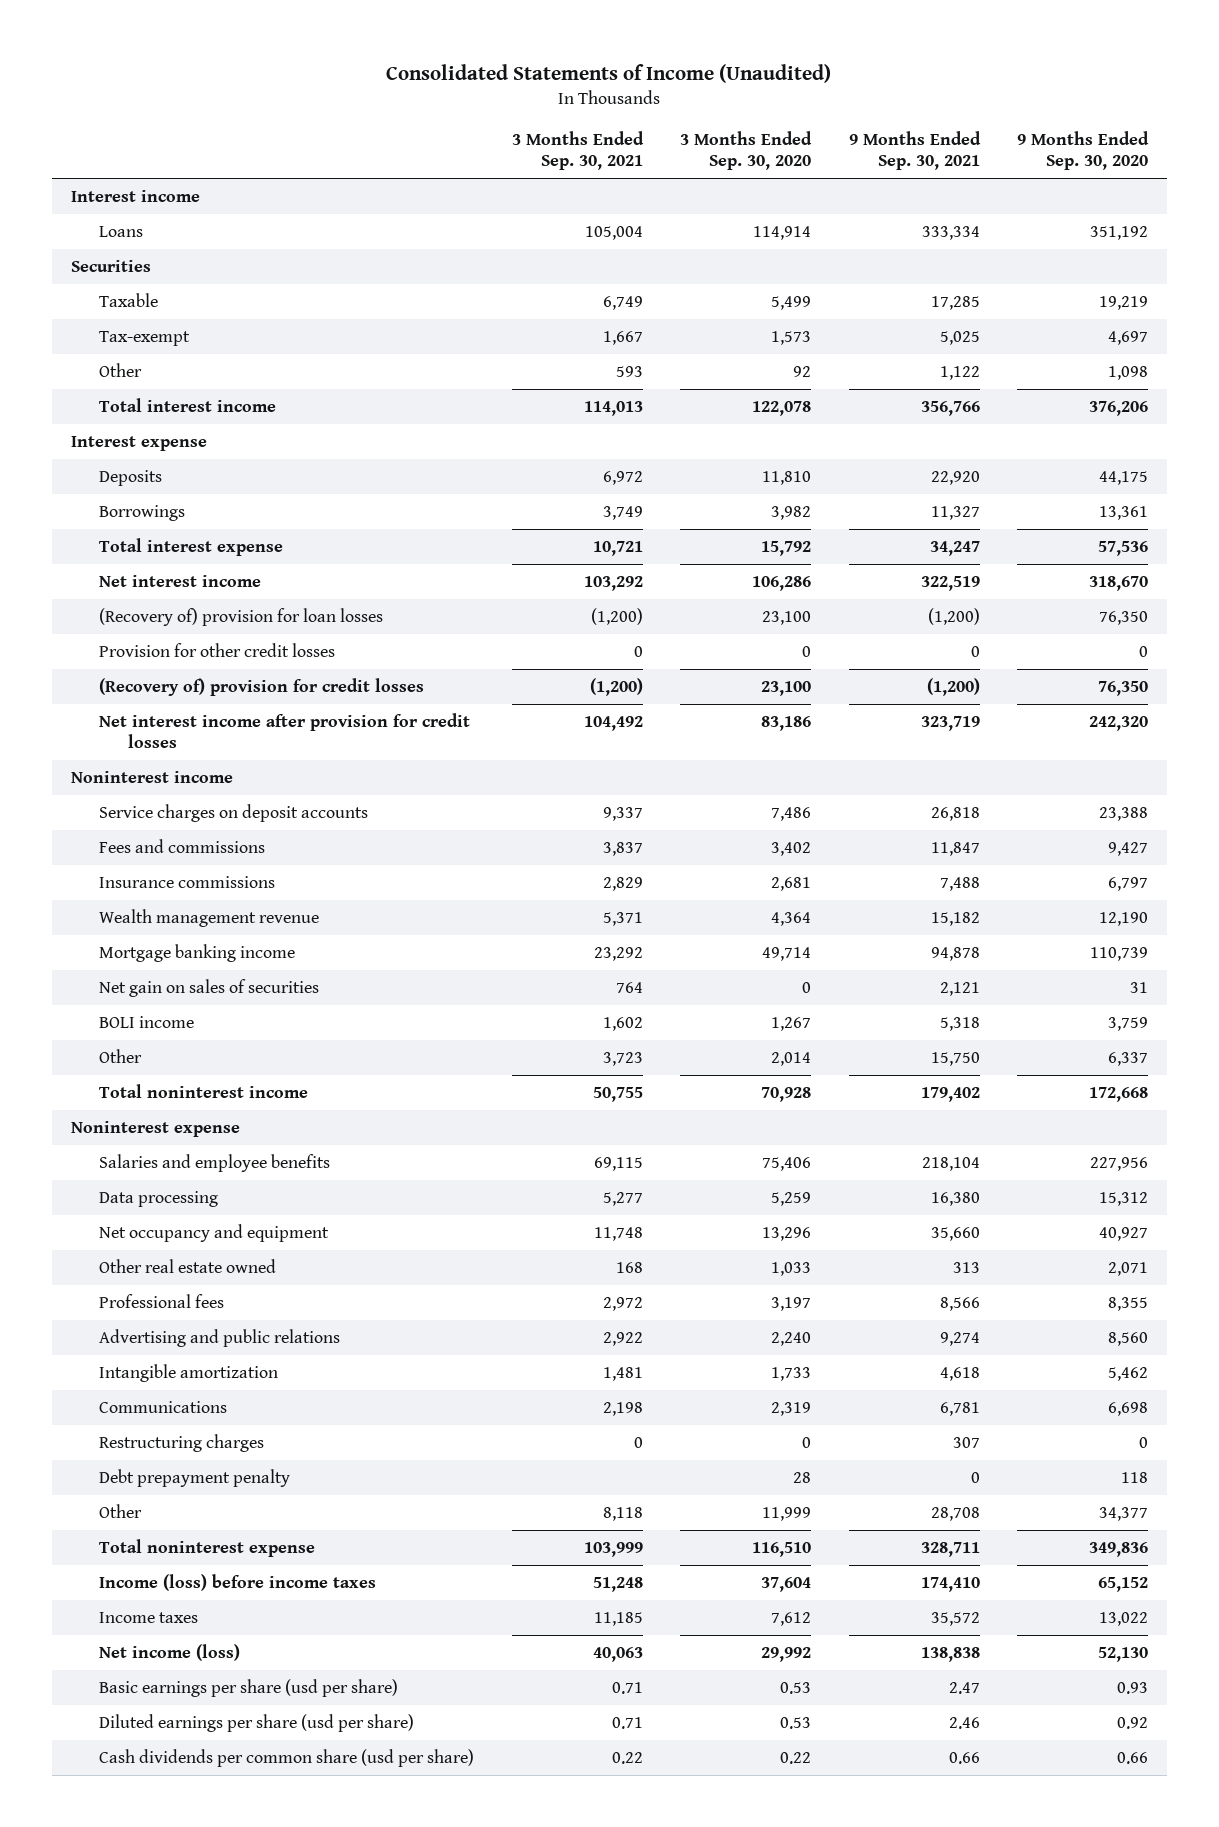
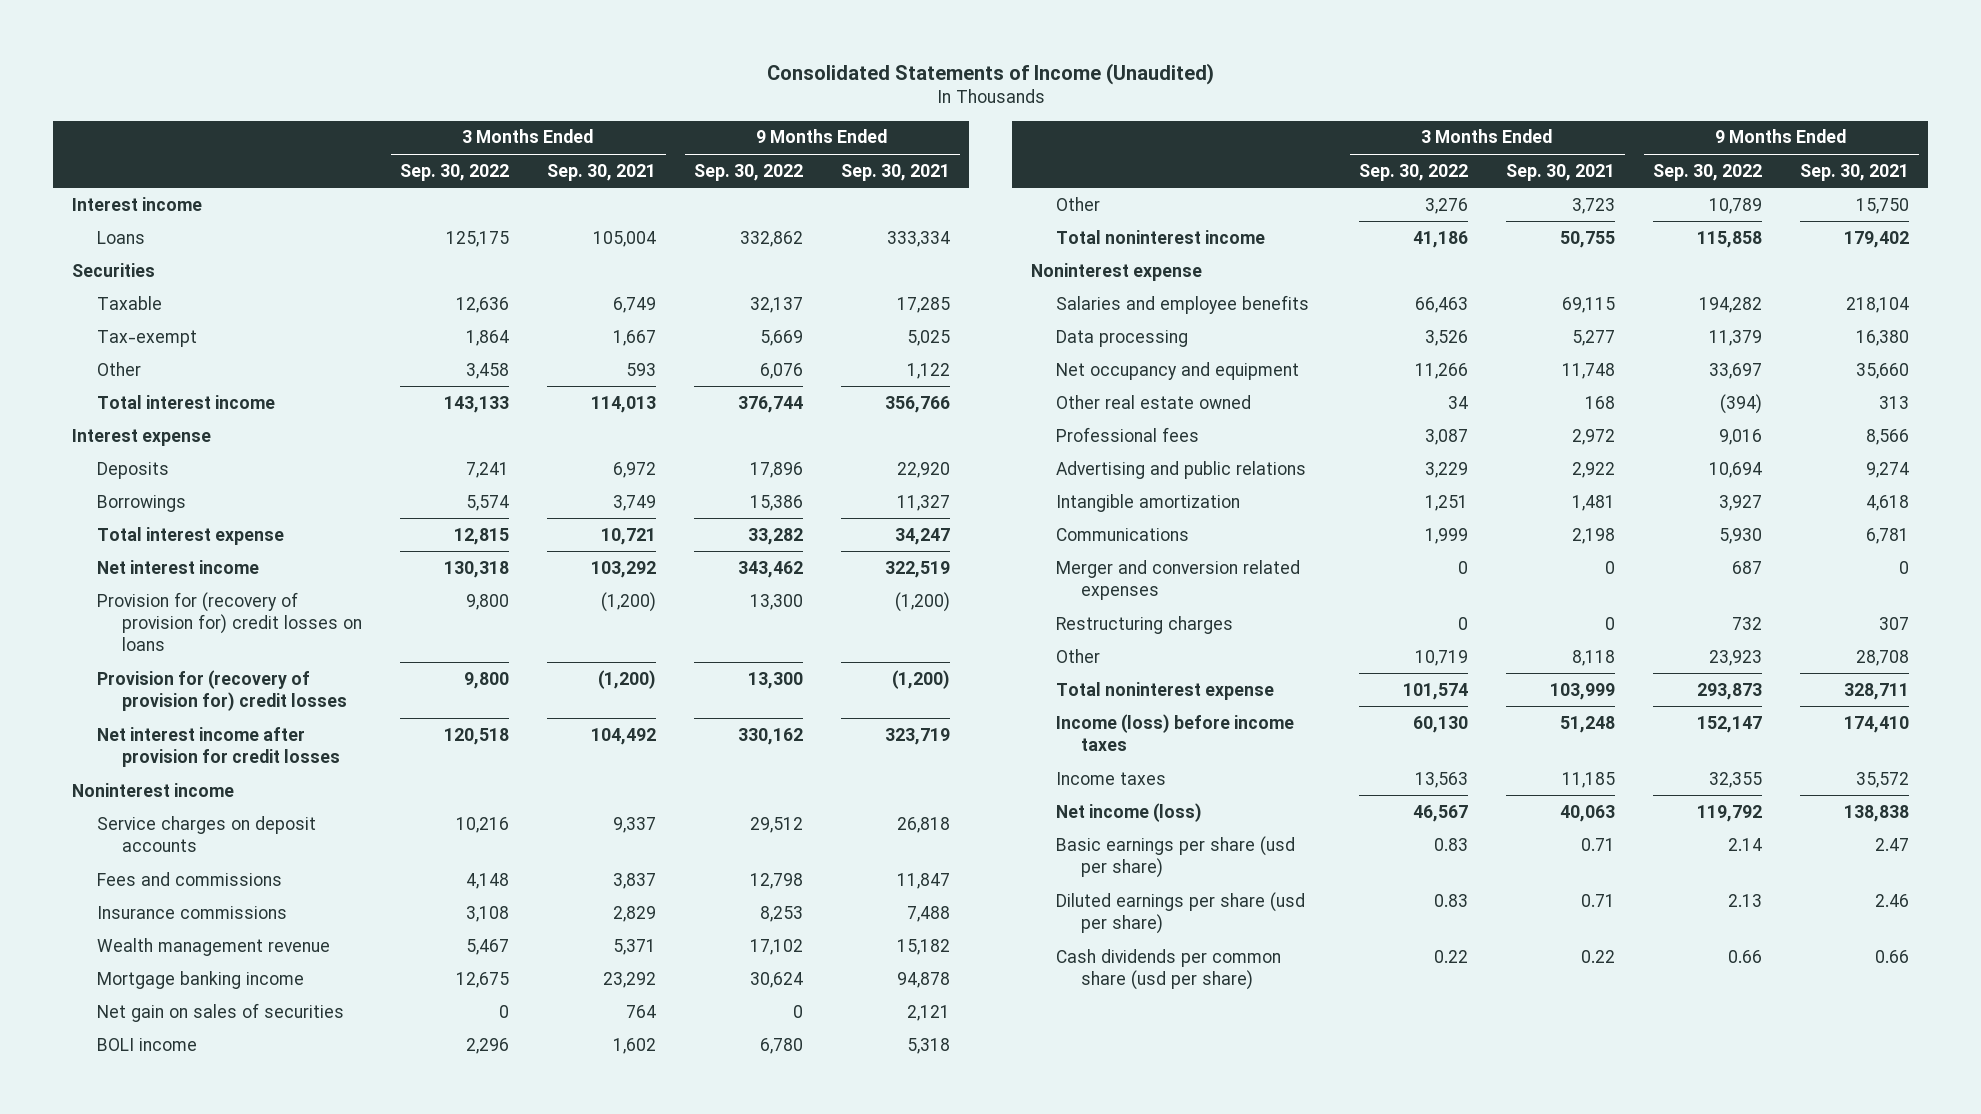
[680,131,813,171] 3 Months Ended Sep. 30, 2020 -> none
[1017,131,1150,171] 9 Months Ended Sep. 30, 2020 -> none
none -> [400,163,510,181] Sep. 30, 2022
none -> [694,163,804,181] Sep. 30, 2022
[99,643,336,658] Provision for other credit losses -> none
[99,608,384,627] (Recovery of) provision for loan losses -> [97,591,363,652] Provision for (recovery of provision for) credit losses on loans
[99,678,425,697] (Recovery of) provision for credit losses -> [97,669,348,711] Provision for (recovery of provision for) credit losses
none -> [1056,559,1301,600] Merger and conversion related expenses
[99,1469,291,1488] Debt prepayment penalty -> none

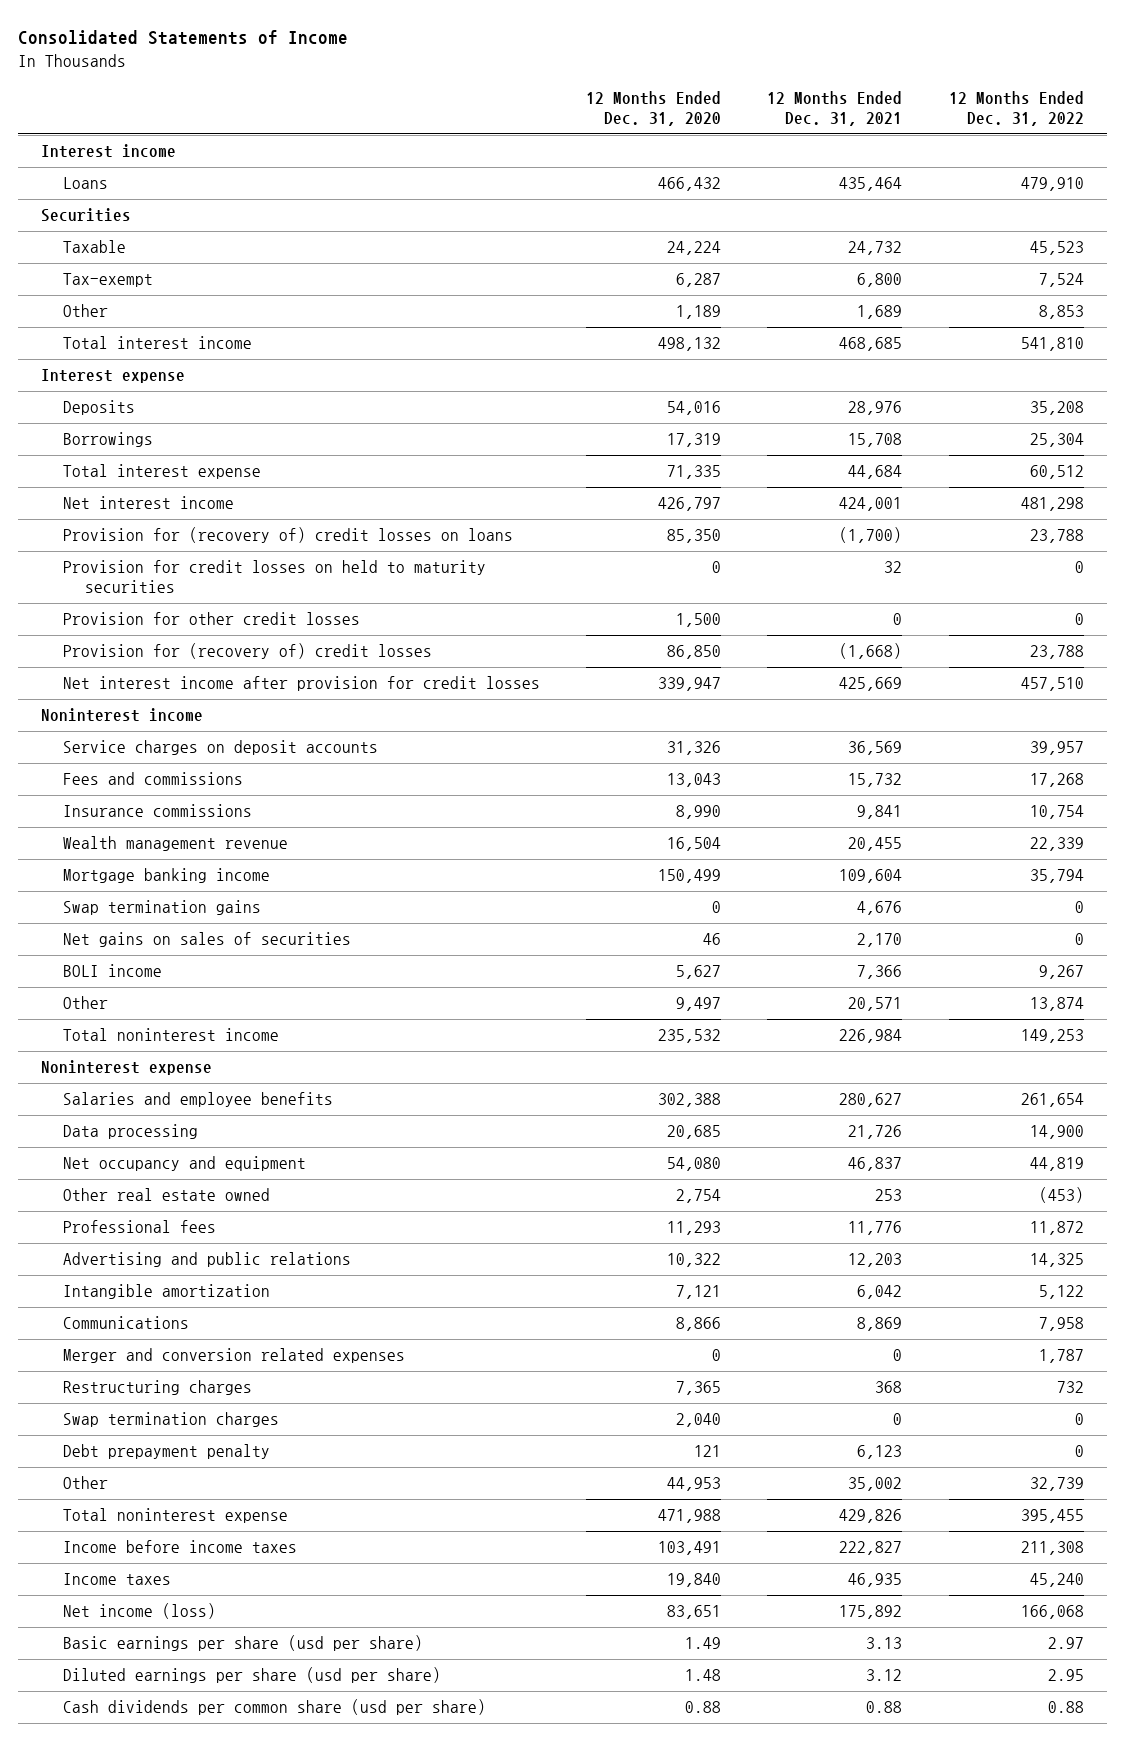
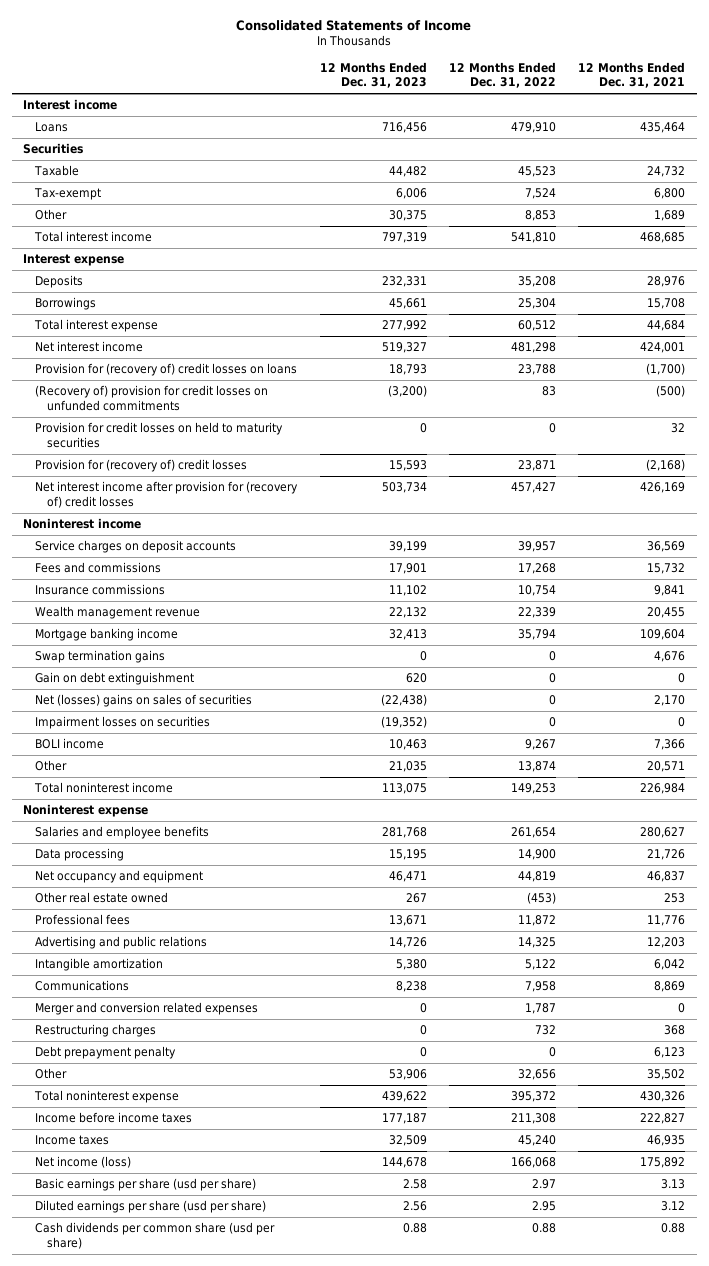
[586,91,722,127] 12 Months Ended Dec. 31, 2020 -> none
none -> [319,61,427,89] 12 Months Ended Dec. 31, 2023
none -> [35,385,269,411] (Recovery of) provision for credit losses on unfunded commitments
[62,612,360,626] Provision for other credit losses -> none
[839,643,903,660] (1,668) -> [646,459,686,472] (2,168)
[1029,645,1084,660] 23,788 -> [517,460,556,472] 23,871
[62,676,540,692] Net interest income after provision for credit losses -> [35,481,299,508] Net interest income after provision for (recovery of) credit losses
[839,677,903,692] 425,669 -> [640,482,686,494] 426,169
[1020,677,1084,692] 457,510 -> [510,482,556,494] 457,427
none -> [35,672,195,686] Gain on debt extinguishment
[62,932,351,948] Net gains on sales of securities -> [35,694,253,708] Net (losses) gains on sales of securities
none -> [35,716,211,730] Impairment losses on securities
[62,1412,279,1428] Swap termination charges -> none
[848,1477,903,1492] 35,002 -> [647,1069,686,1081] 35,502
[1029,1477,1084,1492] 32,739 -> [517,1069,556,1081] 32,656
[839,1509,903,1524] 429,826 -> [640,1091,686,1103] 430,326
[1020,1509,1084,1524] 395,455 -> [510,1091,556,1103] 395,372

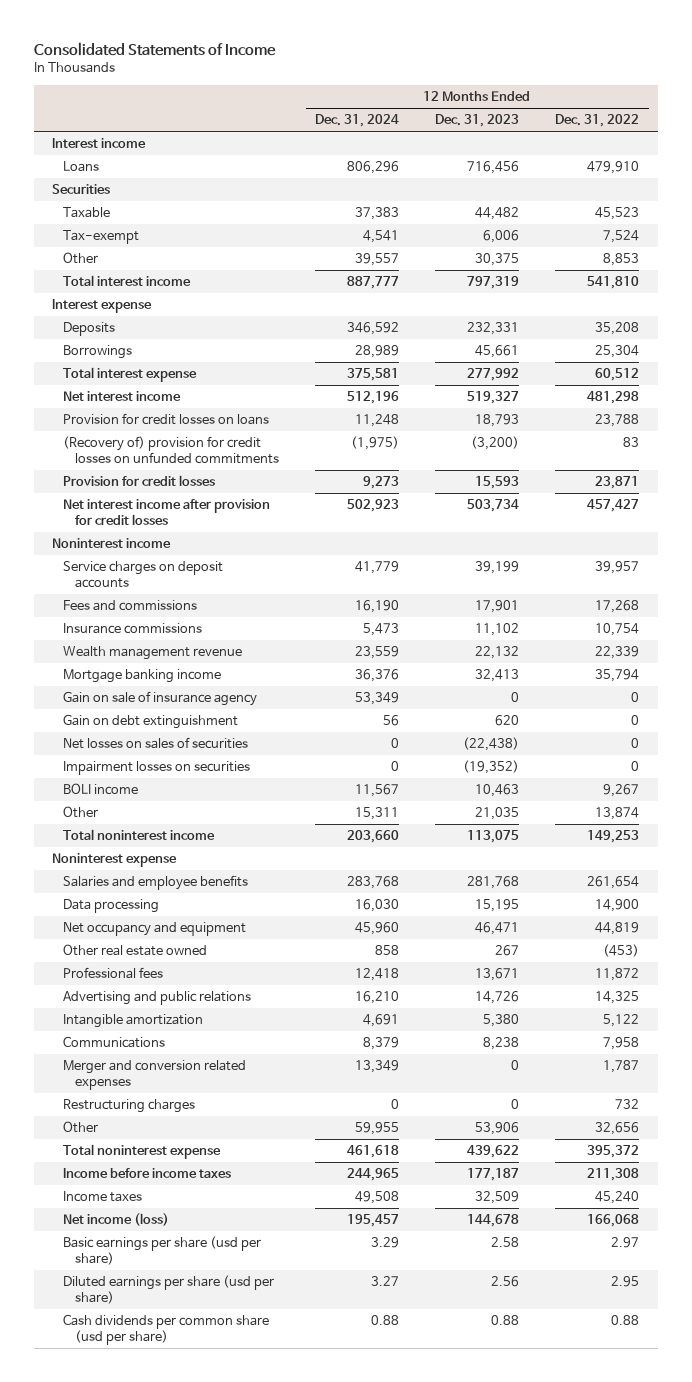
[578,61,686,89] 12 Months Ended Dec. 31, 2021 -> none
none -> [314,114,399,128] Dec. 31, 2024
[35,363,298,377] Provision for (recovery of) credit losses on loans -> [63,413,270,426] Provision for credit losses on loans
[35,422,284,448] Provision for credit losses on held to maturity securities -> none
[35,459,248,473] Provision for (recovery of) credit losses -> [63,475,216,487] Provision for credit losses
[35,481,299,508] Net interest income after provision for (recovery of) credit losses -> [63,499,271,525] Net interest income after provision for credit losses
[35,650,166,664] Swap termination gains -> none
none -> [63,691,258,707] Gain on sale of insurance agency
[35,694,253,708] Net (losses) gains on sales of securities -> [63,737,249,750] Net losses on sales of securities
[35,1046,177,1060] Debt prepayment penalty -> none

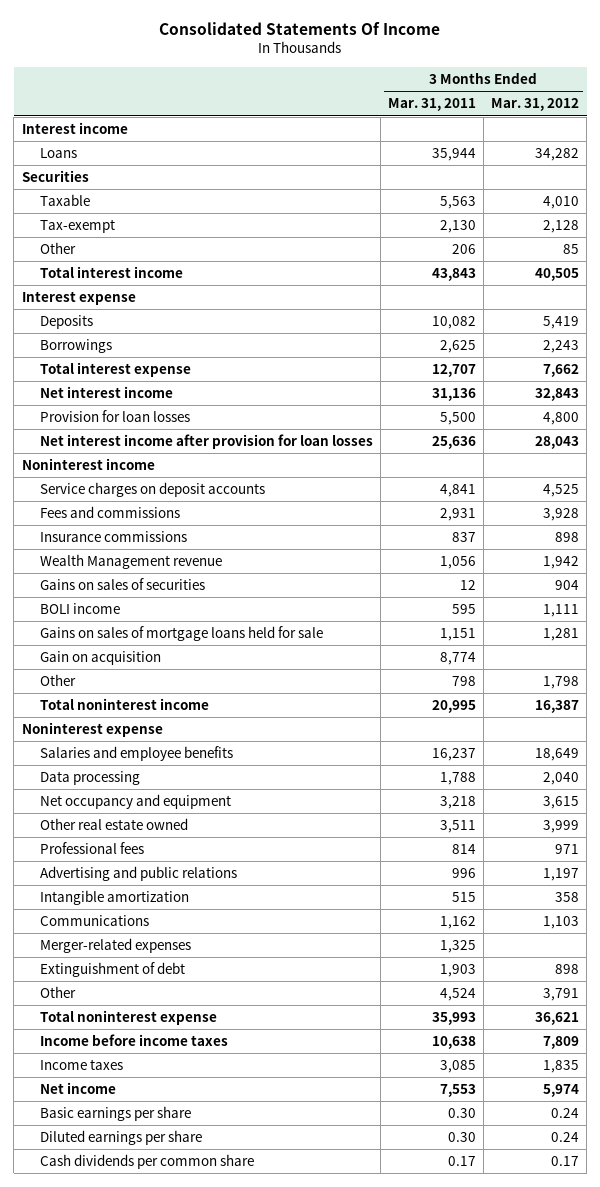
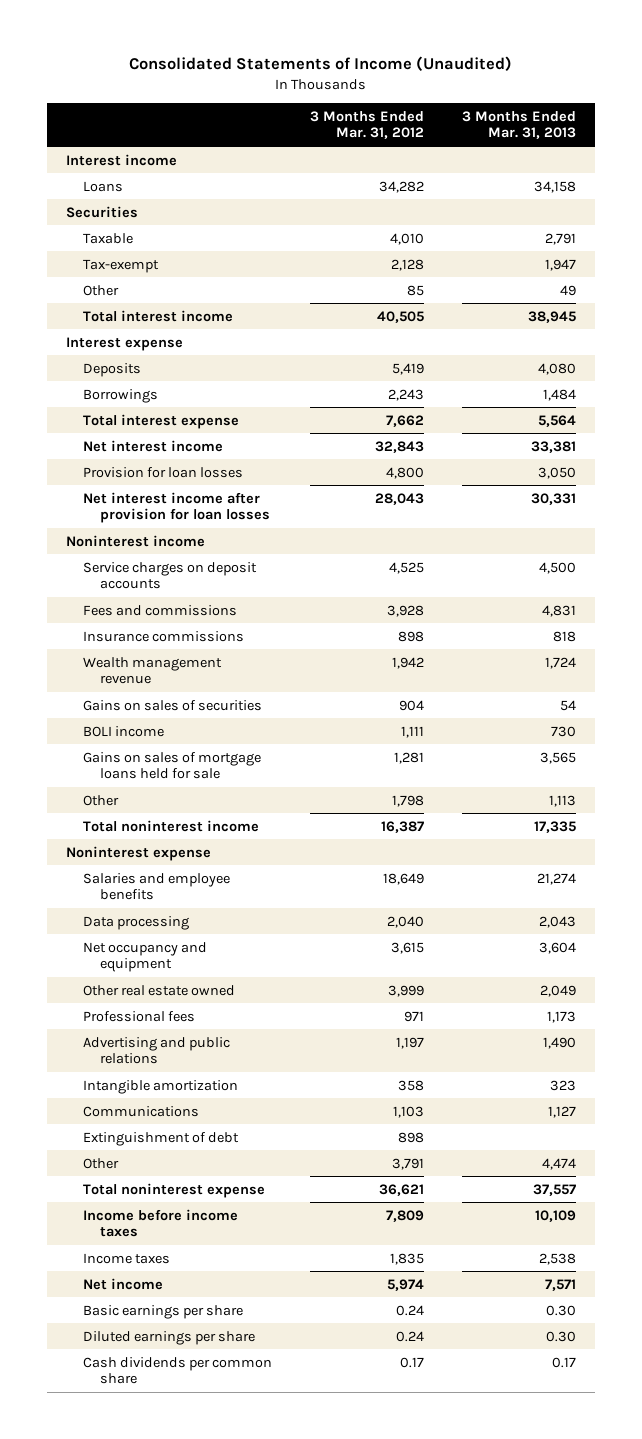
[159,22,441,36] Consolidated Statements Of Income -> [128,56,512,72] Consolidated Statements of Income (Unaudited)
[387,98,476,112] Mar. 31, 2011 -> none
none -> [461,110,576,140] 3 Months Ended Mar. 31, 2013
[39,554,222,570] Wealth Management revenue -> [83,656,223,685] Wealth management revenue
[39,651,161,666] Gain on acquisition -> none
[39,938,191,954] Merger-related expenses -> none

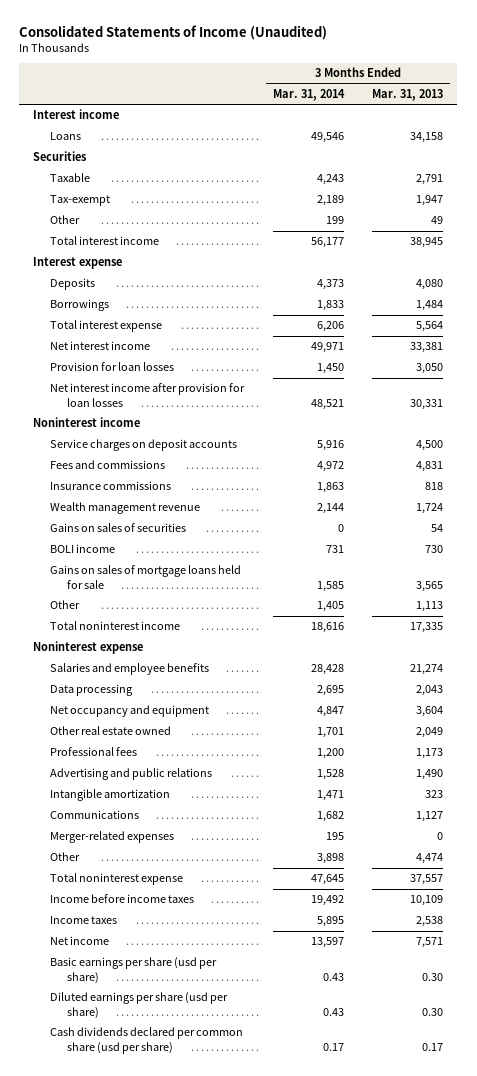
[309,110,424,140] 3 Months Ended Mar. 31, 2012 -> none
none -> [272,89,345,102] Mar. 31, 2014
[83,1131,240,1146] Extinguishment of debt -> none
none -> [50,831,175,844] Merger-related expenses
[83,1304,244,1319] Basic earnings per share -> [50,957,218,984] Basic earnings per share (usd per share)
[83,1330,256,1345] Diluted earnings per share -> [50,992,229,1019] Diluted earnings per share (usd per share)
[83,1356,273,1385] Cash dividends per common share -> [50,1027,244,1054] Cash dividends declared per common share (usd per share)

